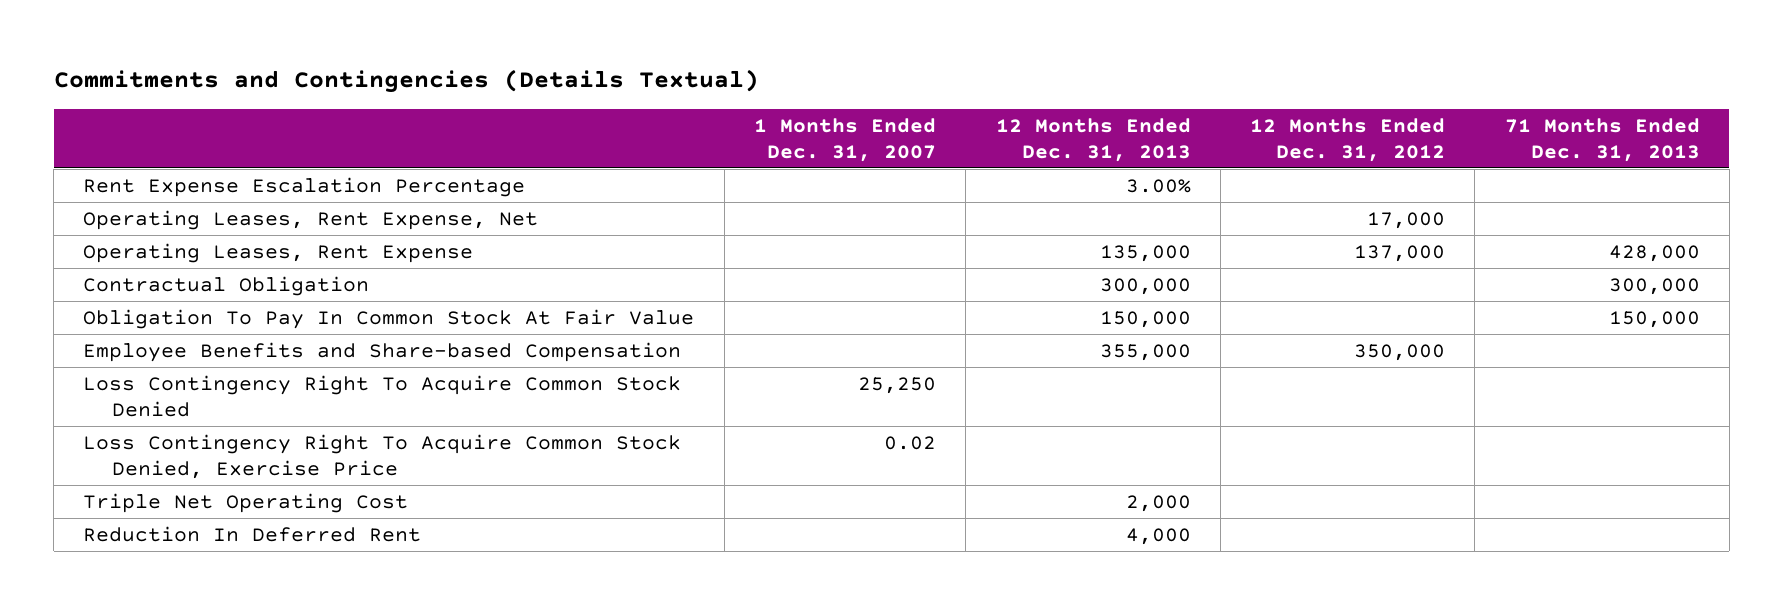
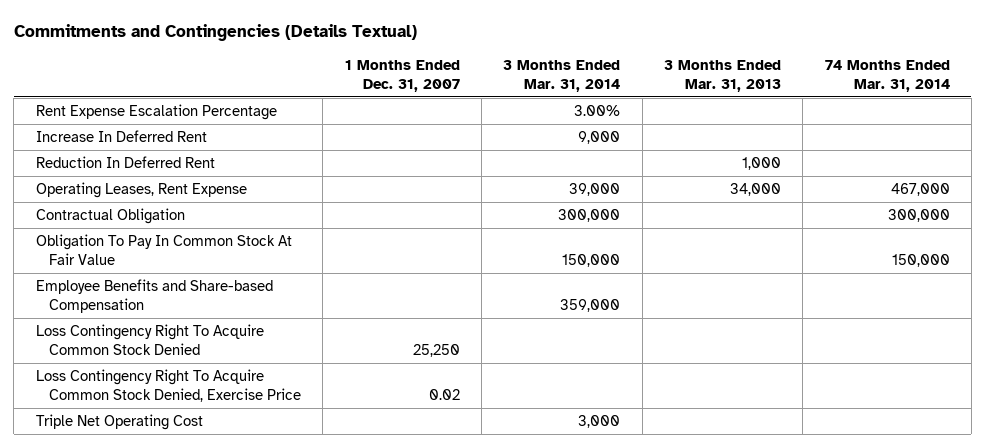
[995,117,1191,162] 12 Months Ended Dec. 31, 2013 -> none
[1250,117,1446,162] 12 Months Ended Dec. 31, 2012 -> none
[1504,117,1700,162] 71 Months Ended Dec. 31, 2013 -> none
none -> [503,59,621,92] 3 Months Ended Mar. 31, 2014
none -> [663,59,781,92] 3 Months Ended Mar. 31, 2013
none -> [824,59,950,92] 74 Months Ended Mar. 31, 2014
[83,210,539,231] Operating Leases, Rent Expense, Net -> none
none -> [35,130,207,143] Increase In Deferred Rent
[83,526,422,543] Reduction In Deferred Rent -> [35,156,215,169] Reduction In Deferred Rent

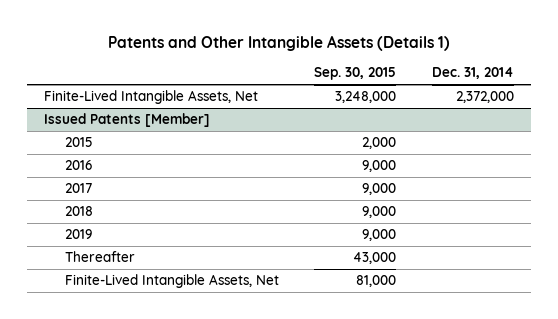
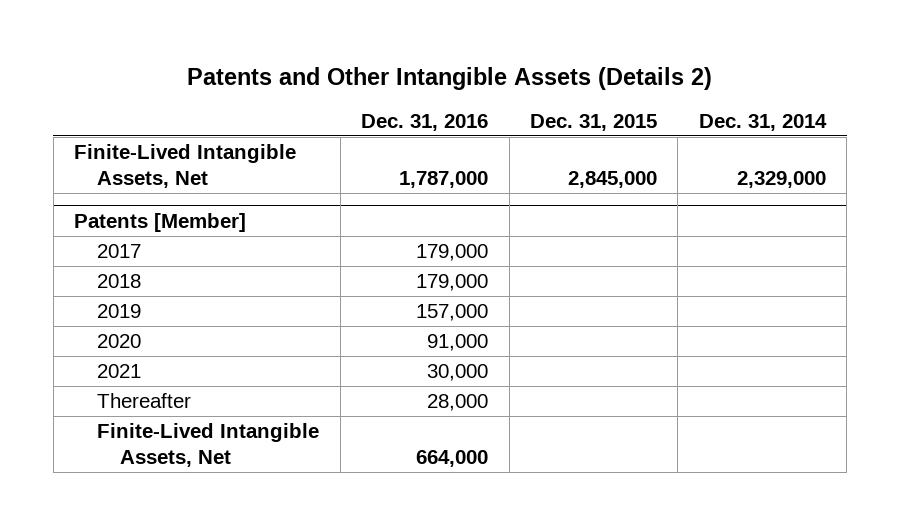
[107,34,450,51] Patents and Other Intangible Assets (Details 1) -> [187,67,713,91] Patents and Other Intangible Assets (Details 2)
[314,67,397,81] Sep. 30, 2015 -> none
none -> [361,113,489,131] Dec. 31, 2016
none -> [529,113,657,131] Dec. 31, 2015
[44,113,211,128] Issued Patents [Member] -> none
[65,137,94,148] 2015 -> none
[65,160,93,171] 2016 -> none
[65,183,93,194] 2017 -> none
[65,206,94,217] 2018 -> none
[65,229,93,240] 2019 -> none
[65,251,136,263] Thereafter -> none
[65,274,280,289] Finite-Lived Intangible Assets, Net -> none
[455,91,514,104] 2,372,000 -> [736,170,826,188] 2,329,000
none -> [74,212,247,232] Patents [Member]
none -> [97,244,142,259] 2017
none -> [97,274,142,289] 2018
none -> [97,304,142,319] 2019
none -> [97,334,142,349] 2020
none -> [97,364,142,379] 2021
none -> [97,393,192,409] Thereafter
none -> [97,423,320,467] Finite-Lived Intangible Assets, Net

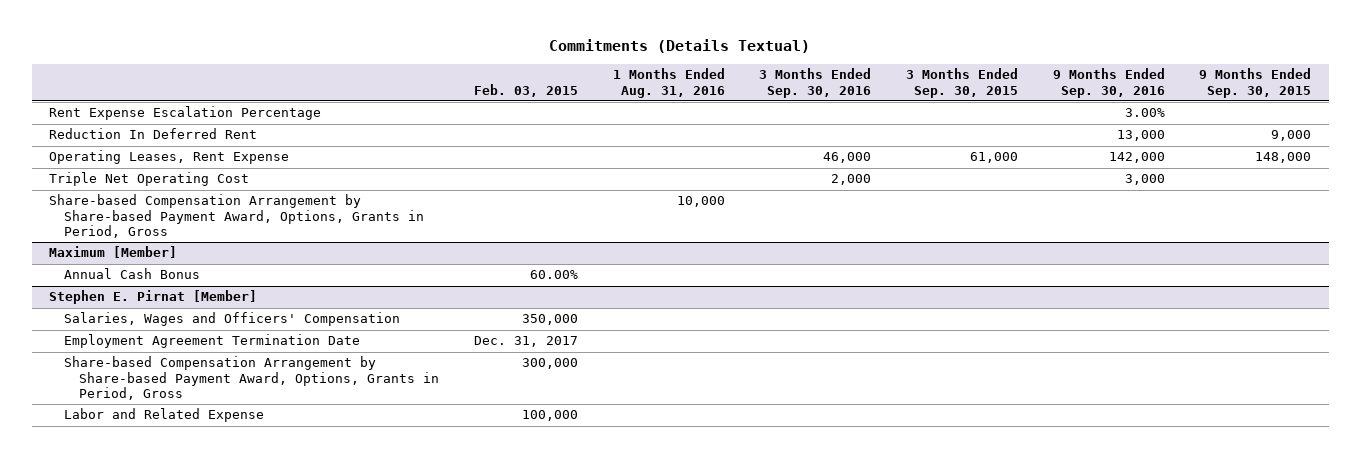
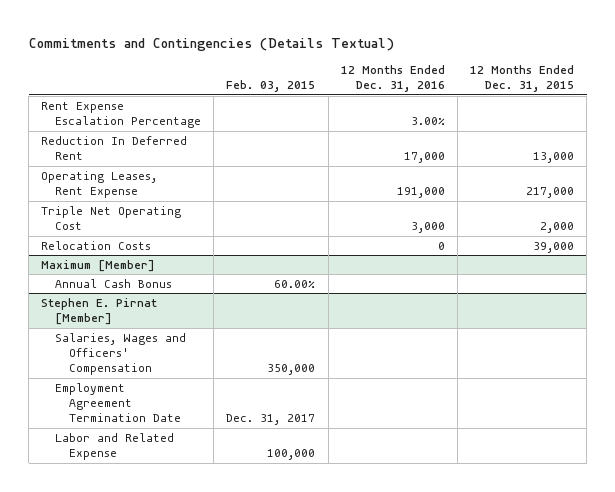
[549,39,811,54] Commitments (Details Textual) -> [28,37,394,51] Commitments and Contingencies (Details Textual)
[612,68,725,98] 1 Months Ended Aug. 31, 2016 -> none
[759,68,872,98] 3 Months Ended Sep. 30, 2016 -> none
[906,68,1019,98] 3 Months Ended Sep. 30, 2015 -> none
[1052,68,1165,98] 9 Months Ended Sep. 30, 2016 -> none
[1199,68,1312,98] 9 Months Ended Sep. 30, 2015 -> none
none -> [340,64,445,93] 12 Months Ended Dec. 31, 2016
none -> [469,64,574,93] 12 Months Ended Dec. 31, 2015
[49,194,425,238] Share-based Compensation Arrangement by Share-based Payment Award, Options, Grants in Period, Gross -> none
none -> [41,240,152,250] Relocation Costs
[64,356,440,400] Share-based Compensation Arrangement by Share-based Payment Award, Options, Grants in Period, Gross -> none

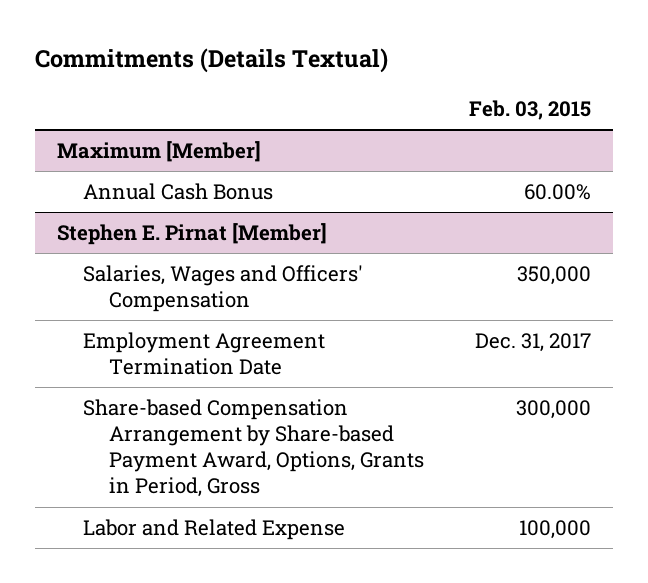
[28,37,394,51] Commitments and Contingencies (Details Textual) -> [35,48,389,74] Commitments (Details Textual)
[340,64,445,93] 12 Months Ended Dec. 31, 2016 -> none
[469,64,574,93] 12 Months Ended Dec. 31, 2015 -> none
[41,101,202,129] Rent Expense Escalation Percentage -> none
[41,135,188,161] Reduction In Deferred Rent -> none
[41,170,158,199] Operating Leases, Rent Expense -> none
[41,205,182,231] Triple Net Operating Cost -> none
[41,240,152,250] Relocation Costs -> none
none -> [83,399,425,498] Share-based Compensation Arrangement by Share-based Payment Award, Options, Grants in Period, Gross

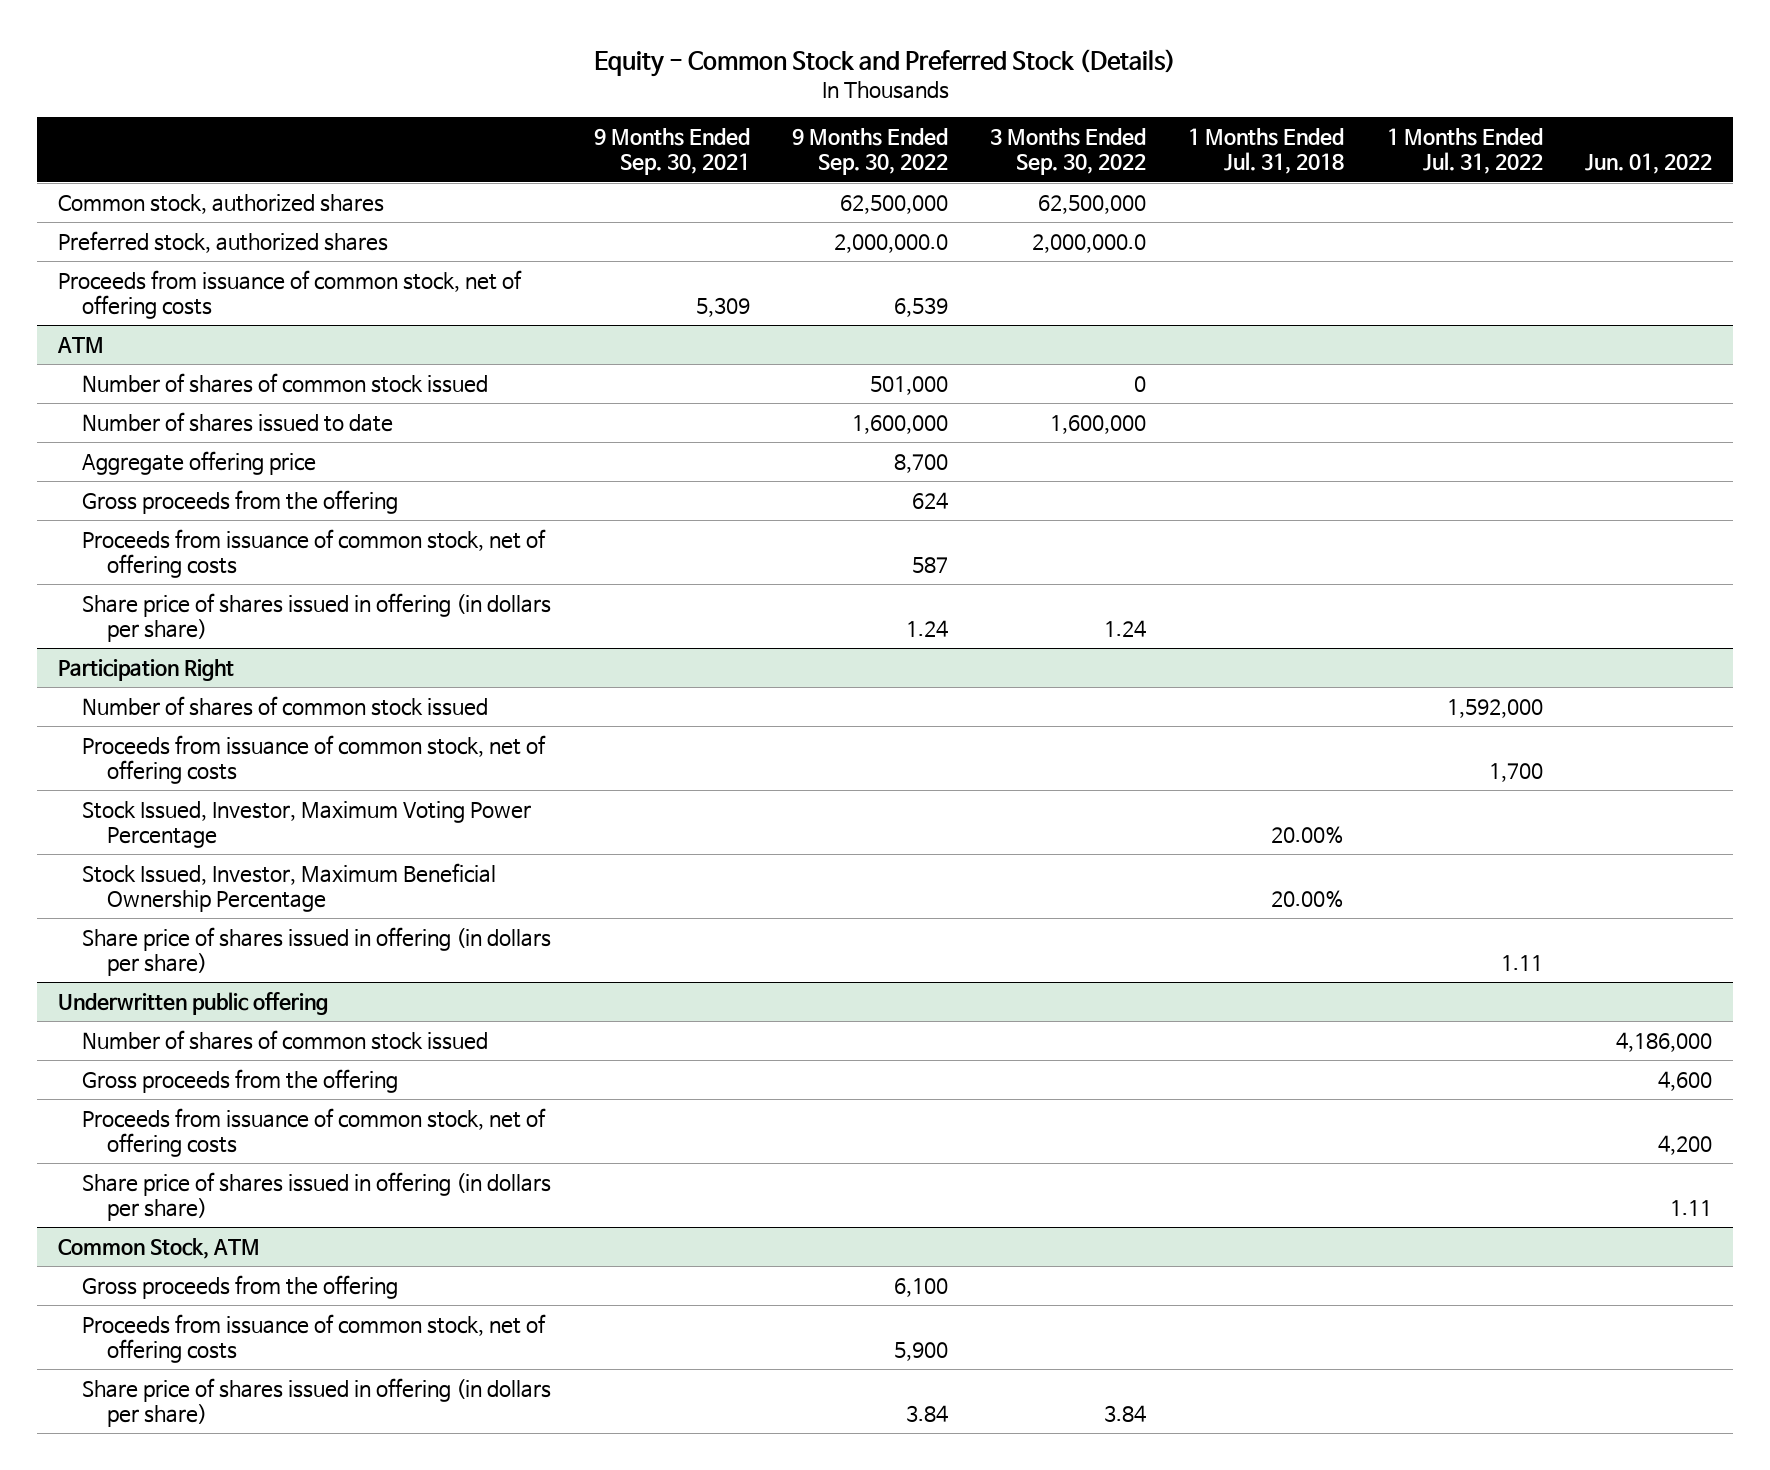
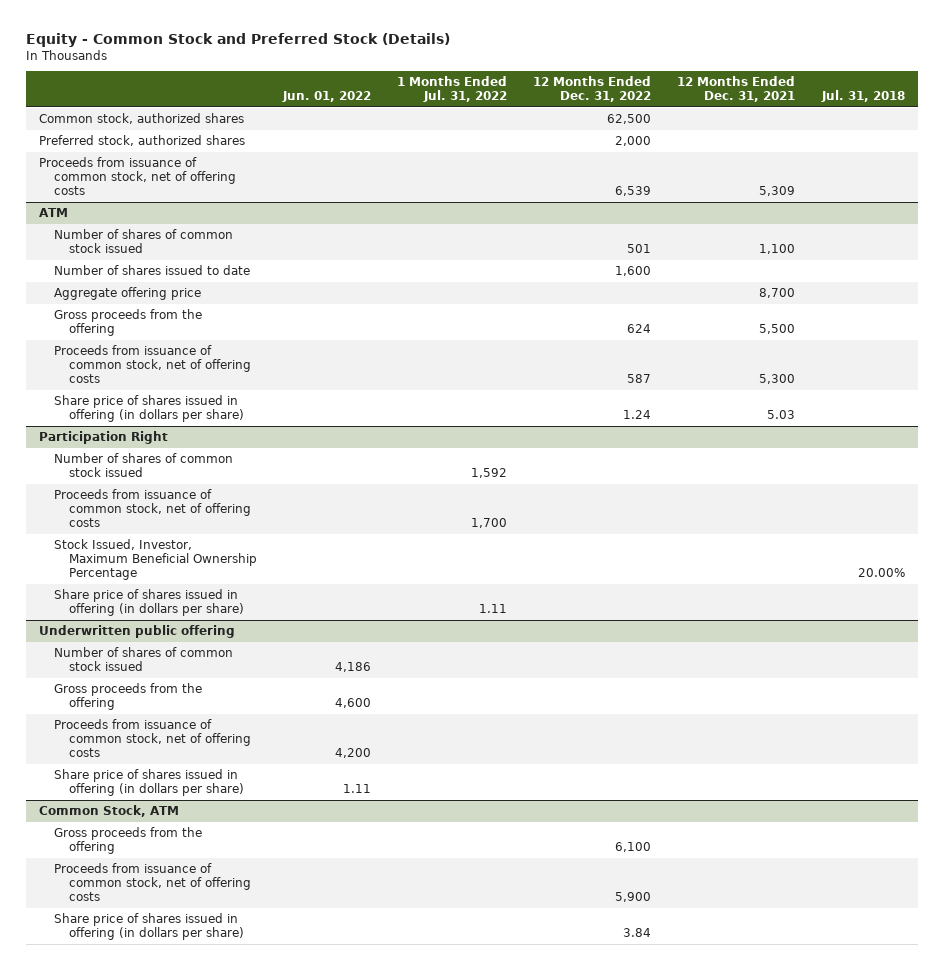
[593,128,750,176] 9 Months Ended Sep. 30, 2021 -> none
[791,128,948,176] 9 Months Ended Sep. 30, 2022 -> none
[990,128,1147,176] 3 Months Ended Sep. 30, 2022 -> none
[1188,128,1345,175] 1 Months Ended Jul. 31, 2018 -> none
none -> [533,76,652,103] 12 Months Ended Dec. 31, 2022
none -> [677,76,796,103] 12 Months Ended Dec. 31, 2021
none -> [820,90,905,103] Jul. 31, 2018
[1446,698,1543,718] 1,592,000 -> [471,468,508,479] 1,592
[82,800,532,849] Stock Issued, Investor, Maximum Voting Power Percentage -> none
[1616,1031,1713,1052] 4,186,000 -> [335,662,372,673] 4,186

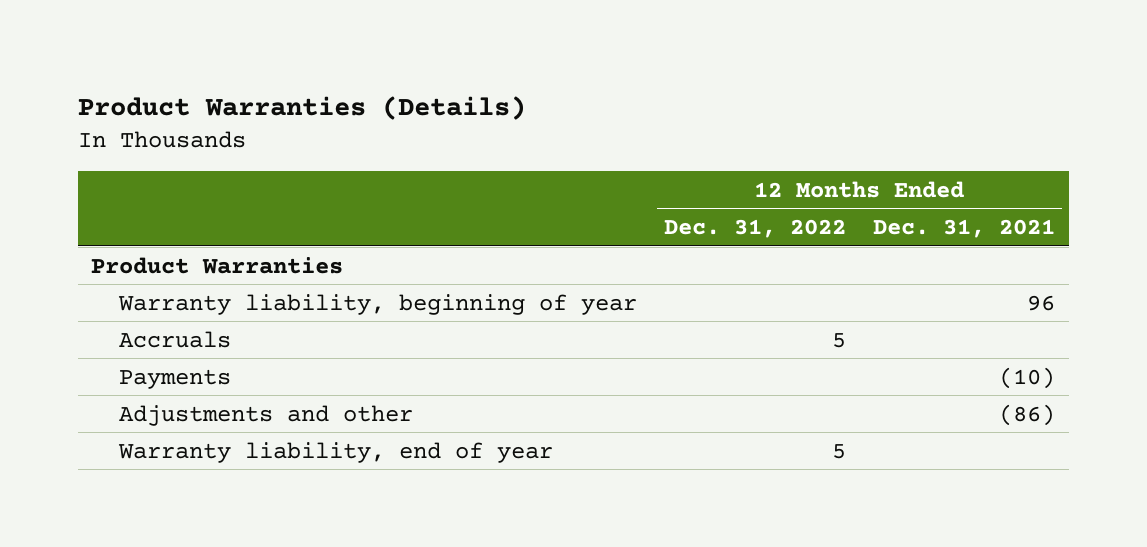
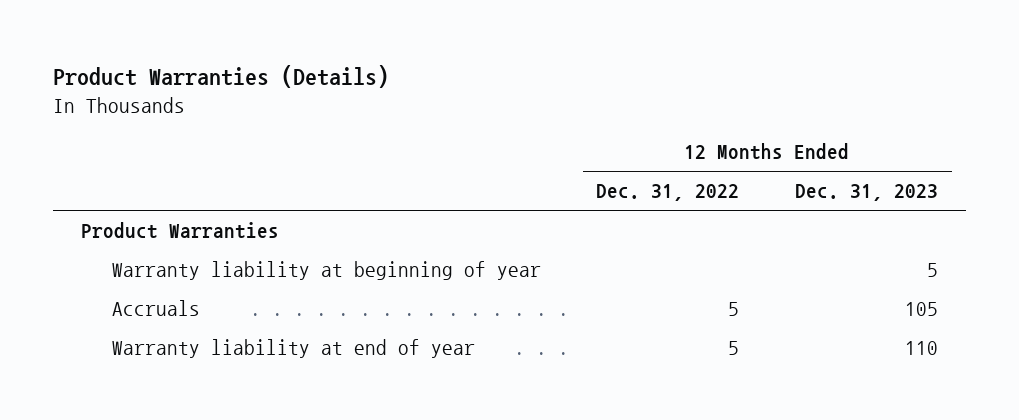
[873,219,1056,239] Dec. 31, 2021 -> none
none -> [795,184,939,202] Dec. 31, 2023
[117,293,637,315] Warranty liability, beginning of year -> [111,261,541,281] Warranty liability at beginning of year
[118,368,231,389] Payments -> none
[118,404,413,426] Adjustments and other -> none
[117,441,553,463] Warranty liability, end of year -> [111,339,475,359] Warranty liability at end of year

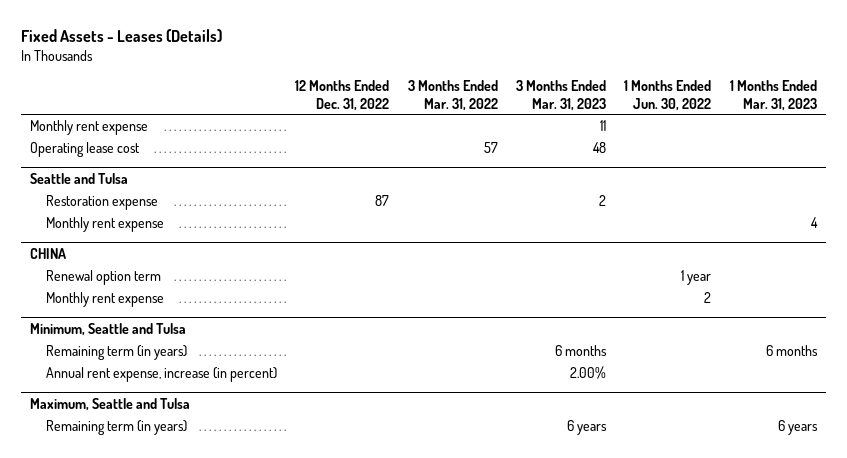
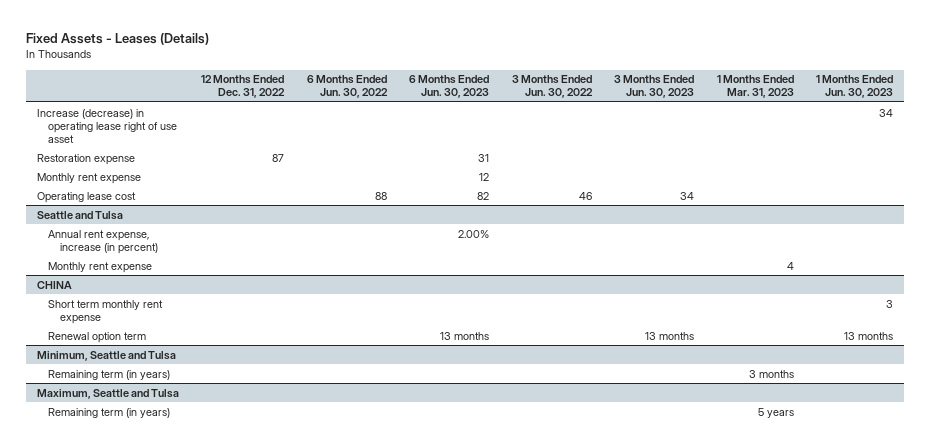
[407,79,498,111] 3 Months Ended Mar. 31, 2022 -> none
[515,79,606,111] 3 Months Ended Mar. 31, 2023 -> none
[624,79,712,111] 1 Months Ended Jun. 30, 2022 -> none
none -> [306,75,388,99] 6 Months Ended Jun. 30, 2022
none -> [409,75,490,99] 6 Months Ended Jun. 30, 2023
none -> [511,75,593,99] 3 Months Ended Jun. 30, 2022
none -> [614,75,695,99] 3 Months Ended Jun. 30, 2023
none -> [816,75,894,99] 1 Months Ended Jun. 30, 2023
none -> [37,108,178,143] Increase (decrease) in operating lease right of use asset
none -> [37,153,136,165] Restoration expense
[45,194,158,210] Restoration expense -> none
none -> [48,229,158,254] Annual rent expense, increase (in percent)
none -> [48,299,164,324] Short term monthly rent expense
[45,291,164,307] Monthly rent expense -> none
[45,366,277,382] Annual rent expense, increase (in percent) -> none
[765,344,818,356] 6 months -> [748,369,794,378] 3 months
[777,419,818,435] 6 years -> [757,407,794,418] 5 years

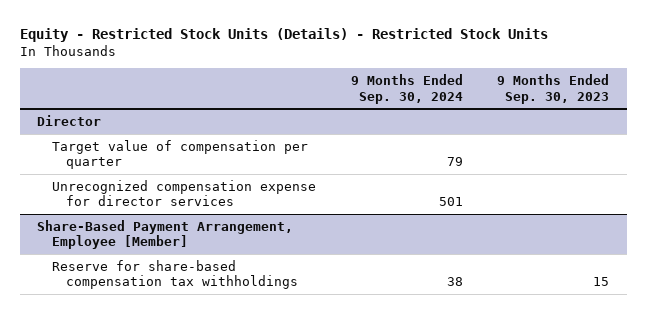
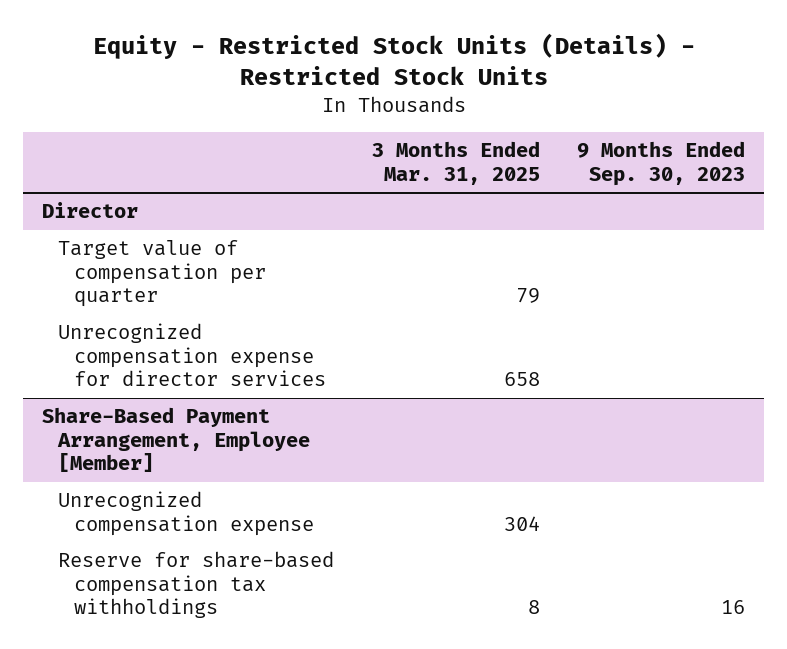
[350,73,463,104] 9 Months Ended Sep. 30, 2024 -> none
none -> [371,141,540,185] 3 Months Ended Mar. 31, 2025
none -> [58,491,315,536] Unrecognized compensation expense
[593,277,610,287] 15 -> [721,600,746,615] 16

